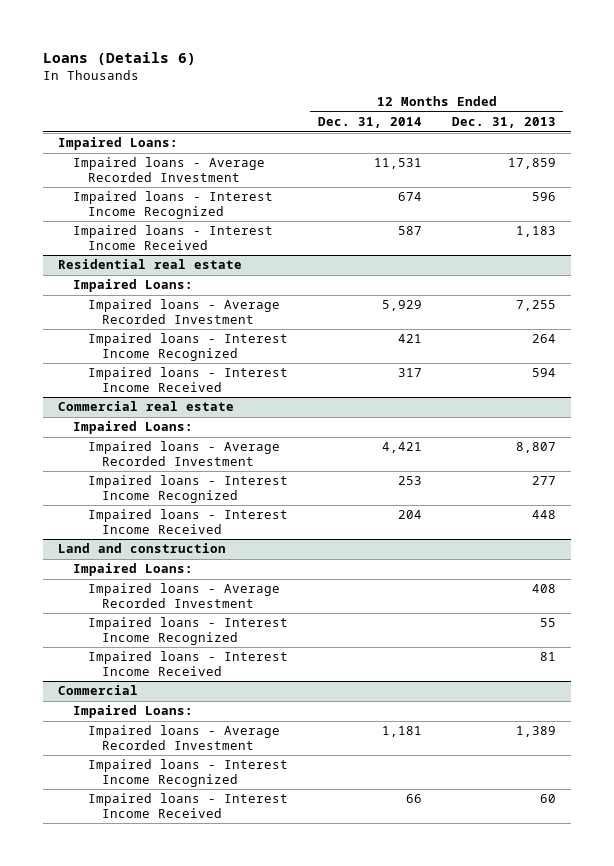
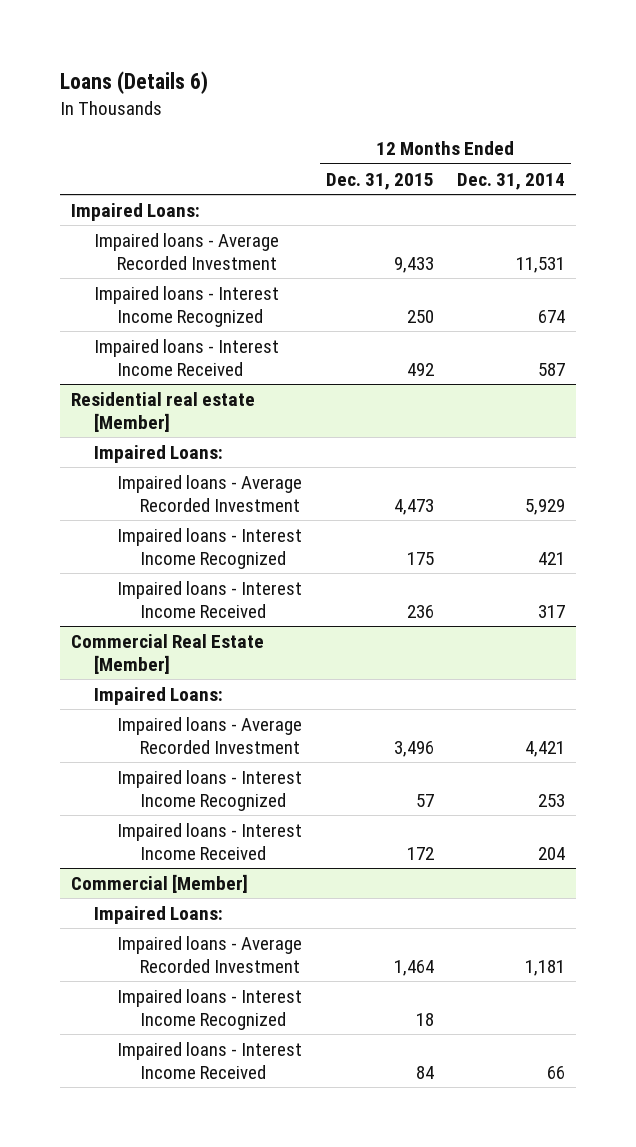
[451,117,556,129] Dec. 31, 2013 -> none
none -> [325,172,434,190] Dec. 31, 2015
[58,259,243,270] Residential real estate -> [71,391,256,432] Residential real estate [Member]
[58,401,235,412] Commercial real estate -> [71,633,265,674] Commercial Real Estate [Member]
[58,543,227,554] Land and construction -> none
[73,563,194,577] Impaired Loans: -> none
[87,583,280,609] Impaired loans - Average Recorded Investment -> none
[87,617,288,646] Impaired loans - Interest Income Recognized -> none
[87,651,288,677] Impaired loans - Interest Income Received -> none
[58,685,139,696] Commercial -> [71,873,249,893] Commercial [Member]

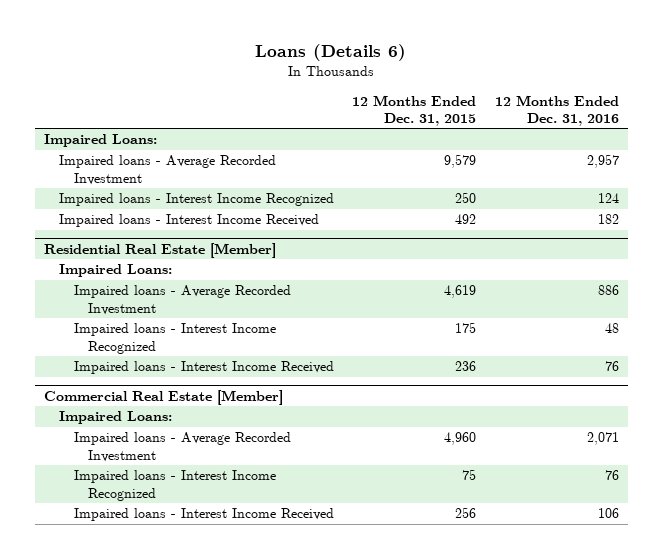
[456,172,565,190] Dec. 31, 2014 -> none
none -> [494,94,619,126] 12 Months Ended Dec. 31, 2016
[393,256,434,273] 9,433 -> [444,154,477,169] 9,579
[71,391,256,432] Residential real estate [Member] -> [44,242,277,258] Residential Real Estate [Member]
[393,498,434,515] 4,473 -> [444,285,477,299] 4,619
[71,873,249,893] Commercial [Member] -> none
[94,905,224,924] Impaired Loans: -> none
[117,935,303,973] Impaired loans - Average Recorded Investment -> none
[117,988,303,1030] Impaired loans - Interest Income Recognized -> none
[117,1041,303,1079] Impaired loans - Interest Income Received -> none
[393,740,434,757] 3,496 -> [444,432,477,446] 4,960
[415,793,434,807] 57 -> [462,469,477,481] 75
[406,846,434,860] 172 -> [455,507,477,519] 256

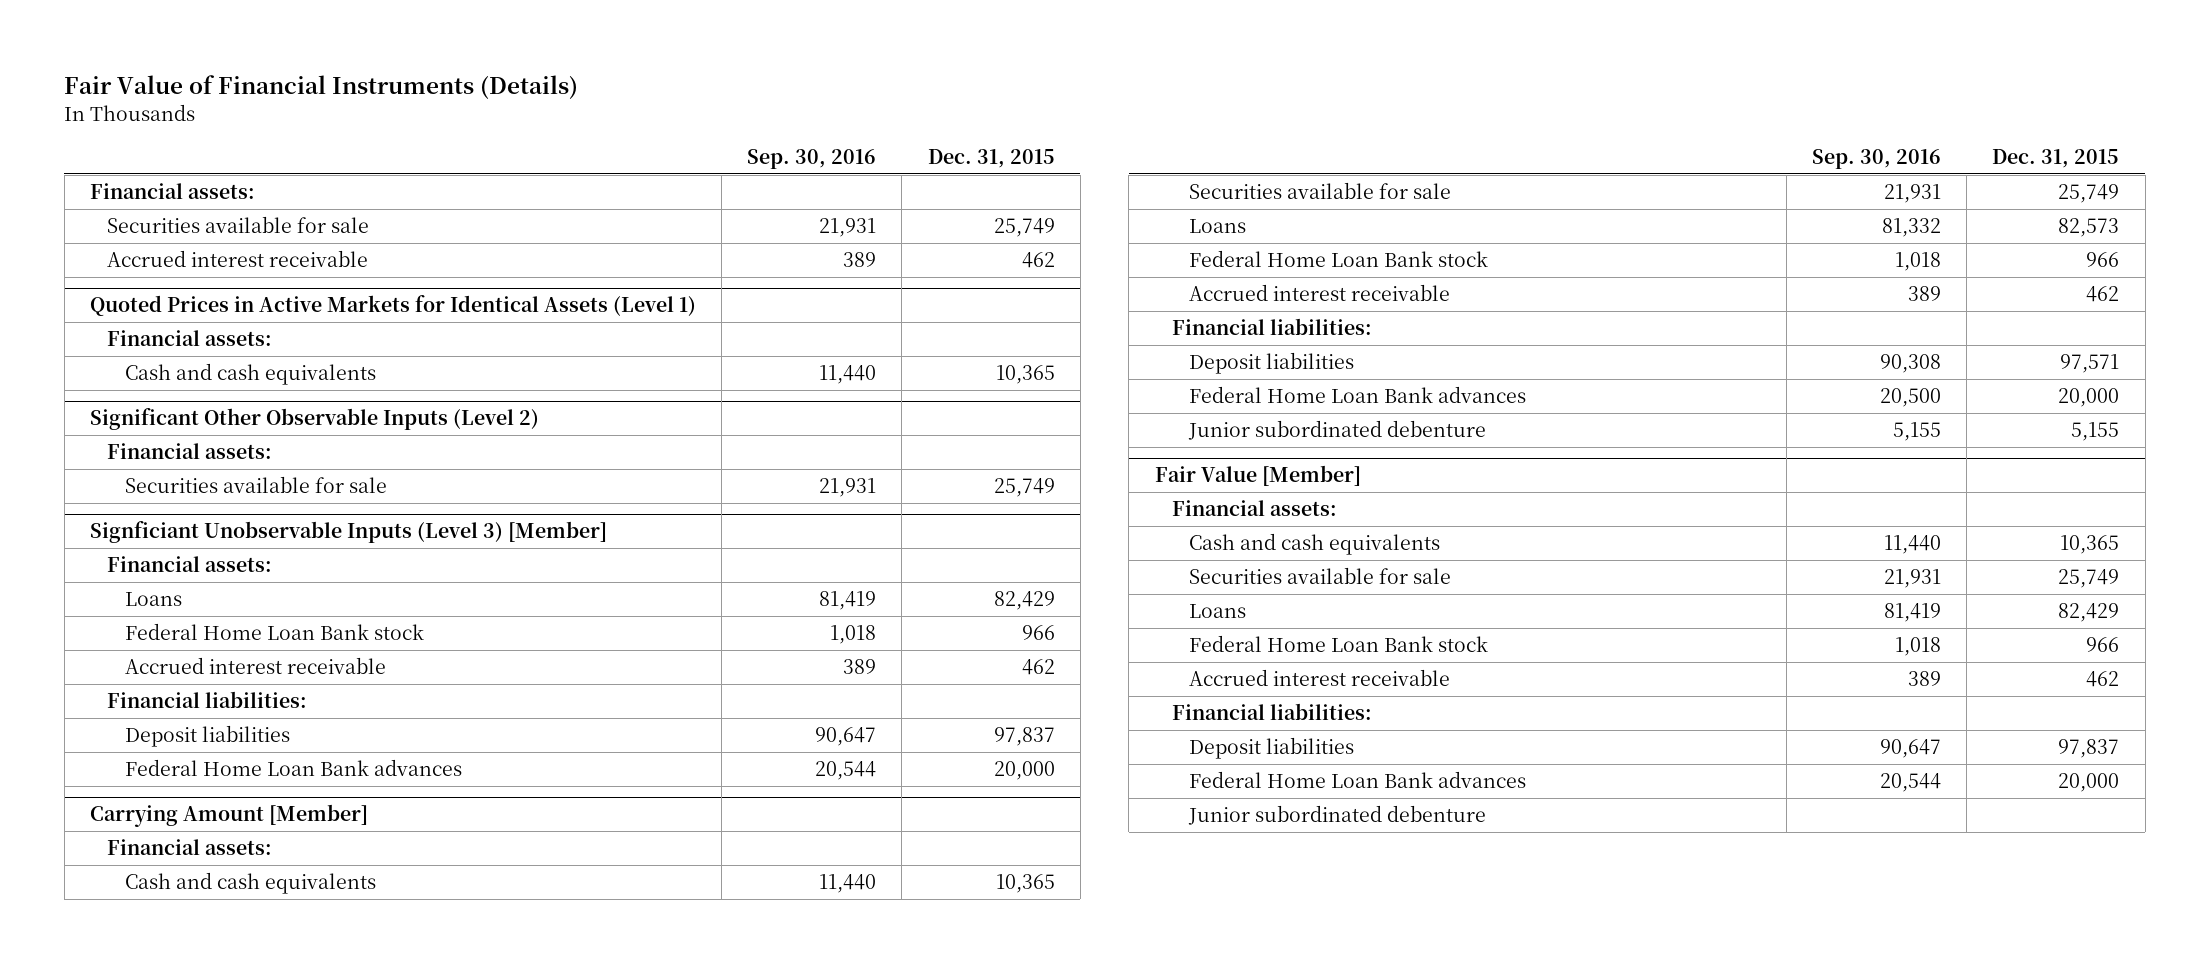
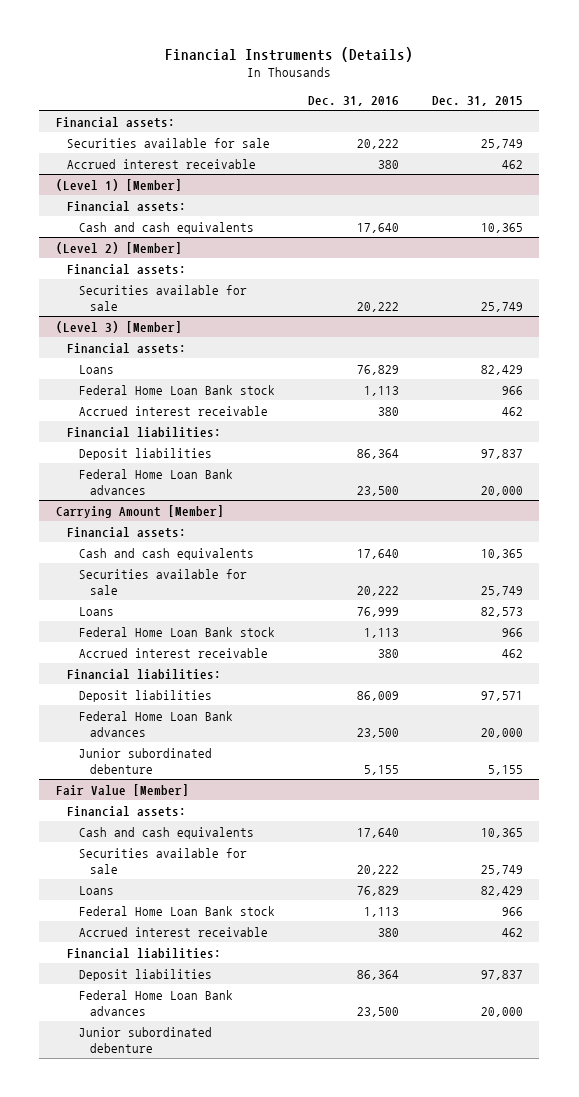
[64,75,579,100] Fair Value of Financial Instruments (Details) -> [165,47,414,63] Financial Instruments (Details)
[747,149,877,170] Sep. 30, 2016 -> none
none -> [307,95,399,106] Dec. 31, 2016
[89,295,696,317] Quoted Prices in Active Markets for Identical Assets (Level 1) -> [56,178,183,191] (Level 1) [Member]
[89,408,539,431] Significant Other Observable Inputs (Level 2) -> [56,241,183,254] (Level 2) [Member]
[89,521,607,544] Signficiant Unobservable Inputs (Level 3) [Member] -> [56,320,183,333] (Level 3) [Member]

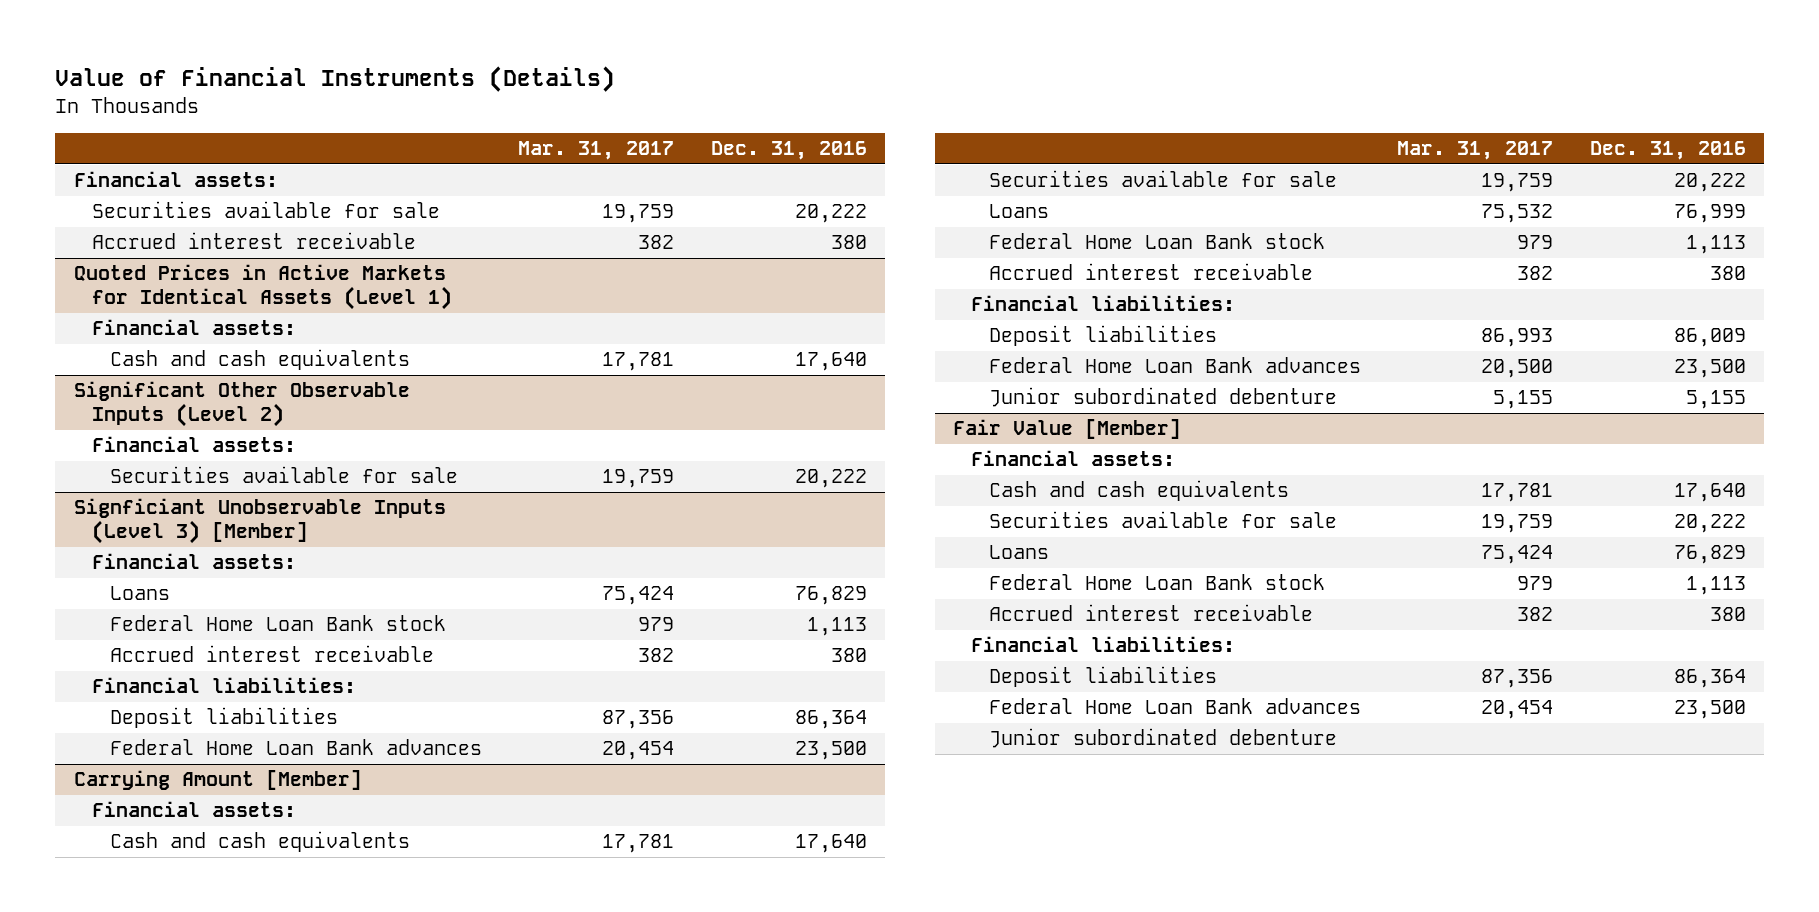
[165,47,414,63] Financial Instruments (Details) -> [55,66,616,93] Value of Financial Instruments (Details)
[431,95,523,106] Dec. 31, 2015 -> none
none -> [518,141,675,161] Mar. 31, 2017
[56,178,183,191] (Level 1) [Member] -> [73,264,452,311] Quoted Prices in Active Markets for Identical Assets (Level 1)
[56,241,183,254] (Level 2) [Member] -> [73,381,410,428] Significant Other Observable Inputs (Level 2)
[56,320,183,333] (Level 3) [Member] -> [73,498,446,545] Signficiant Unobservable Inputs (Level 3) [Member]

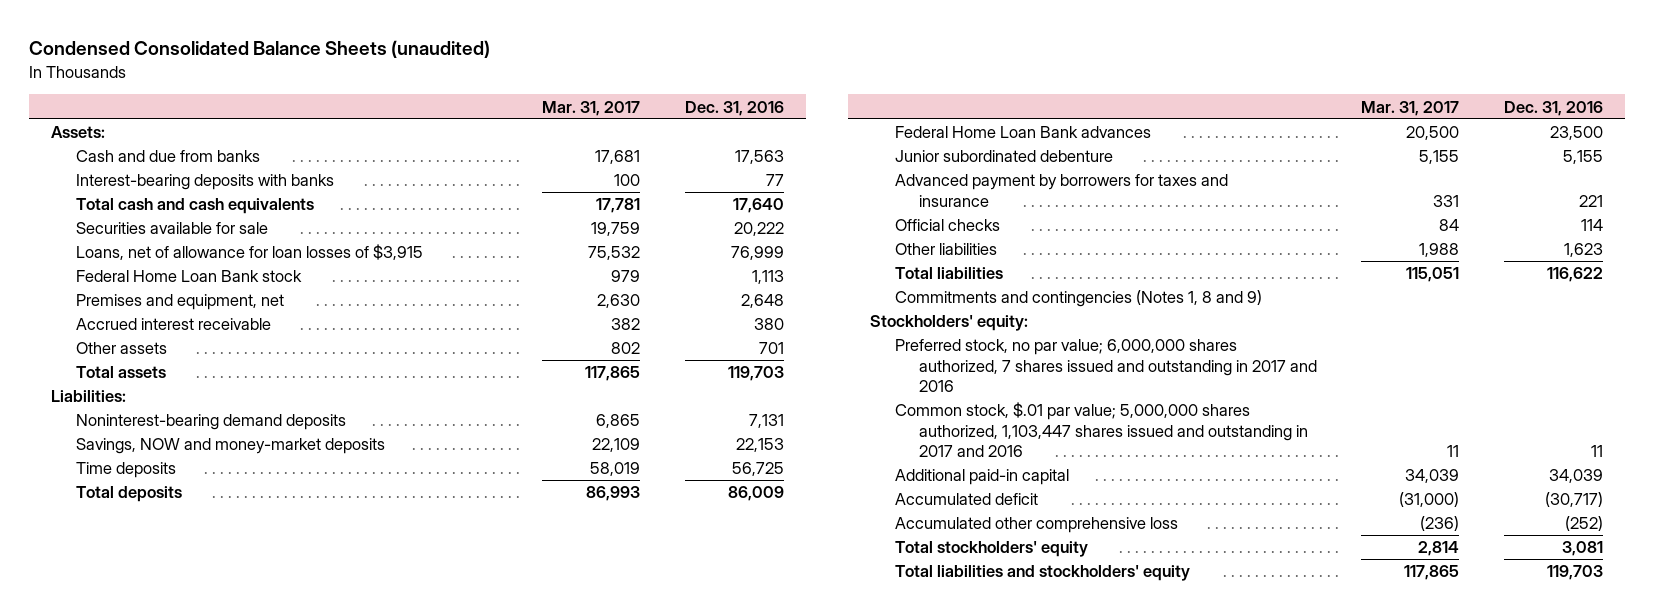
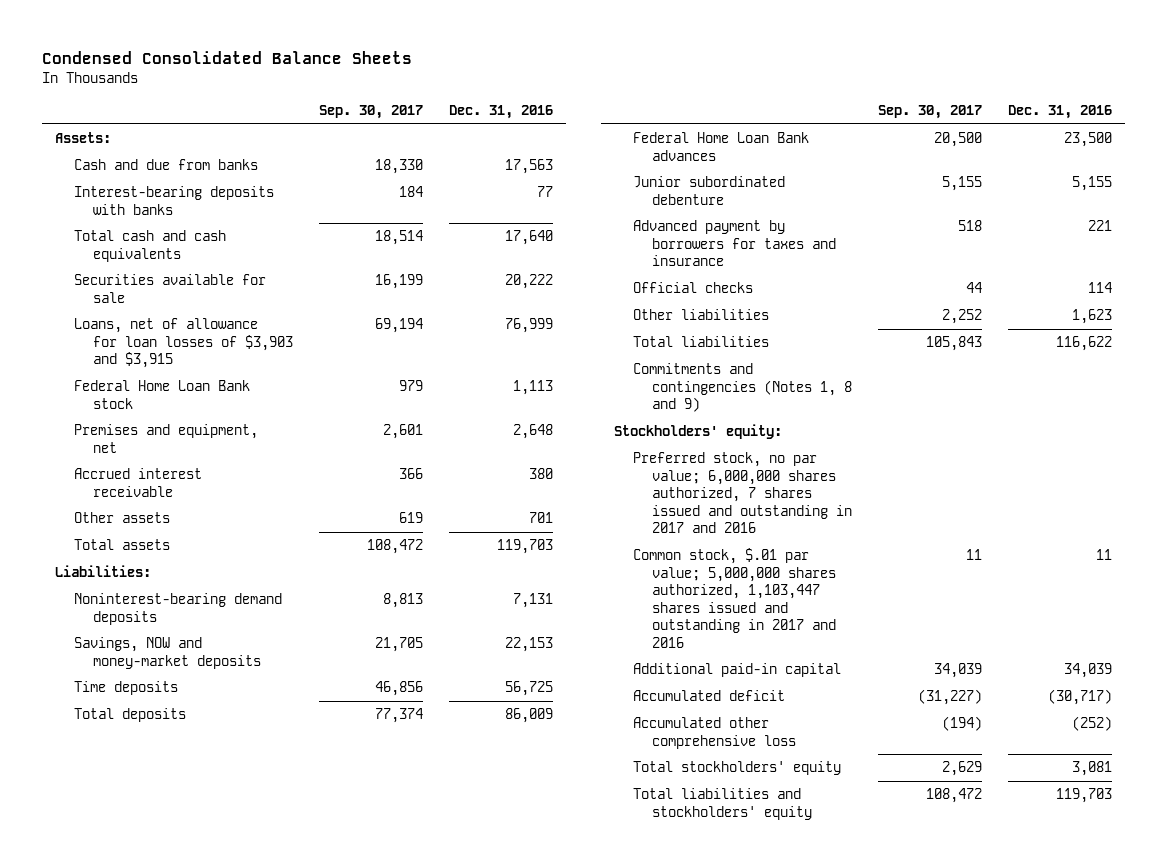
[29,40,491,59] Condensed Consolidated Balance Sheets (unaudited) -> [42,50,413,64] Condensed Consolidated Balance Sheets
[542,100,641,116] Mar. 31, 2017 -> none
none -> [318,105,423,120] Sep. 30, 2017
[75,244,423,261] Loans, net of allowance for loan losses of $3,915 -> [73,318,293,369] Loans, net of allowance for loan losses of $3,903 and $3,915

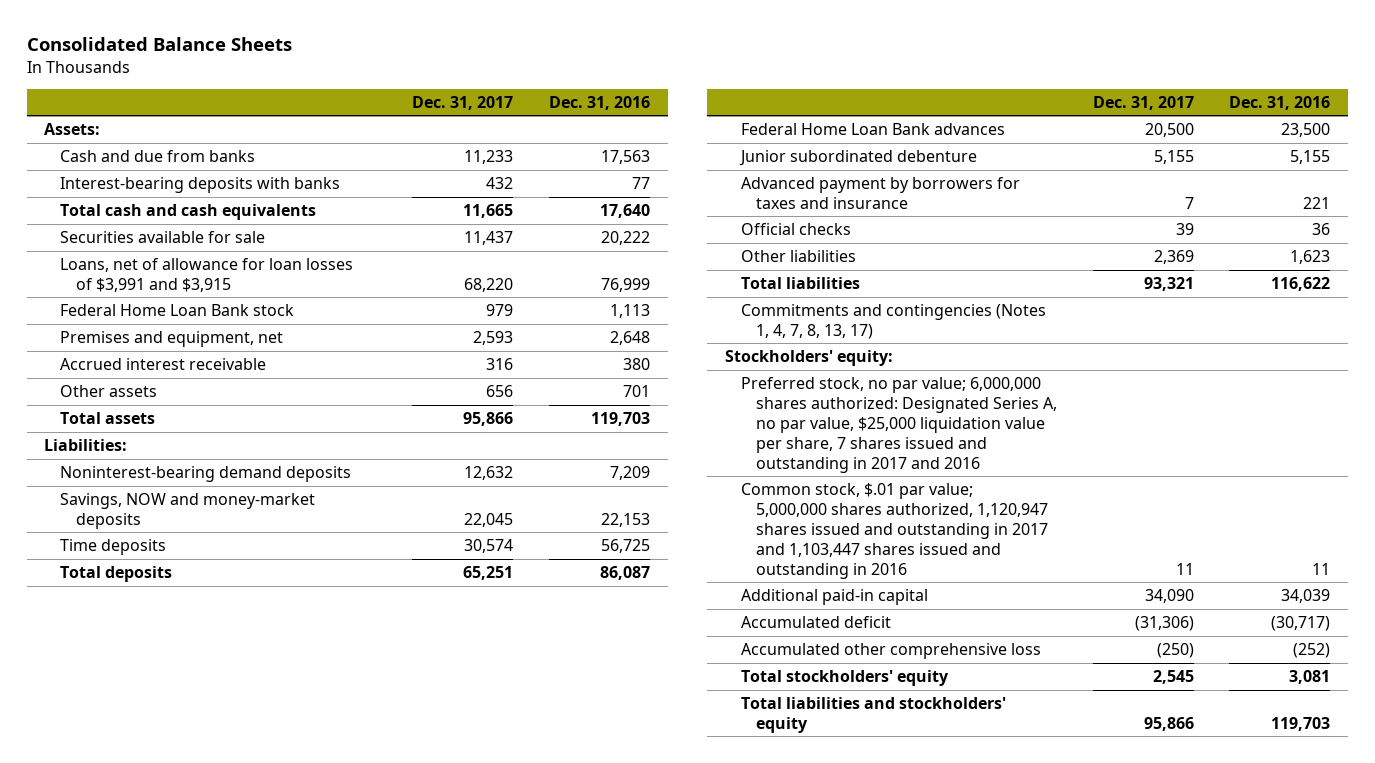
[42,50,413,64] Condensed Consolidated Balance Sheets -> [26,37,292,52] Consolidated Balance Sheets
[318,105,423,120] Sep. 30, 2017 -> none
none -> [412,95,514,110] Dec. 31, 2017
[73,318,293,369] Loans, net of allowance for loan losses of $3,903 and $3,915 -> [60,257,354,292] Loans, net of allowance for loan losses of $3,991 and $3,915
[512,593,553,609] 7,131 -> [609,465,650,480] 7,209
[504,708,553,724] 86,009 -> [599,565,650,580] 86,087
[1087,282,1112,294] 114 -> [1312,222,1331,235] 36
[632,363,852,413] Commitments and contingencies (Notes 1, 8 and 9) -> [740,303,1046,339] Commitments and contingencies (Notes 1, 4, 7, 8, 13, 17)
[632,452,852,534] Preferred stock, no par value; 6,000,000 shares authorized, 7 shares issued and outstanding in 2017 and 2016 -> [740,376,1058,473] Preferred stock, no par value; 6,000,000 shares authorized: Designated Series A, no par value, $25,000 liquidation value per share, 7 shares issued and outstanding in 2017 and 2016
[632,548,836,648] Common stock, $.01 par value; 5,000,000 shares authorized, 1,103,447 shares issued and outstanding in 2017 and 2016 -> [740,482,1049,579] Common stock, $.01 par value; 5,000,000 shares authorized, 1,120,947 shares issued and outstanding in 2017 and 1,103,447 shares issued and outstanding in 2016

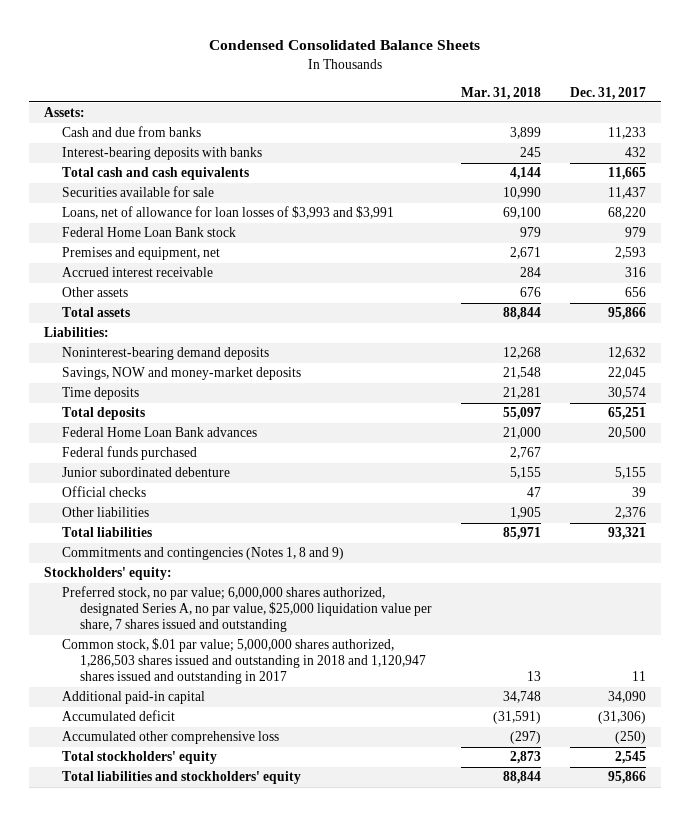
[26,37,292,52] Consolidated Balance Sheets -> [209,40,481,51] Condensed Consolidated Balance Sheets
[548,95,650,110] Dec. 31, 2016 -> none
none -> [461,86,542,100] Mar. 31, 2018
[60,257,354,292] Loans, net of allowance for loan losses of $3,991 and $3,915 -> [61,206,394,220] Loans, net of allowance for loan losses of $3,993 and $3,991
none -> [61,446,197,461] Federal funds purchased
[740,176,1020,209] Advanced payment by borrowers for taxes and insurance -> none
[1153,249,1194,264] 2,369 -> [615,507,647,520] 2,376
[740,303,1046,339] Commitments and contingencies (Notes 1, 4, 7, 8, 13, 17) -> [61,547,344,561] Commitments and contingencies (Notes 1, 8 and 9)
[740,376,1058,473] Preferred stock, no par value; 6,000,000 shares authorized: Designated Series A, no par value, $25,000 liquidation value per share, 7 shares issued and outstanding in 2017 and 2016 -> [61,586,432,633] Preferred stock, no par value; 6,000,000 shares authorized, designated Series A, no par value, $25,000 liquidation value per share, 7 shares issued and outstanding
[740,482,1049,579] Common stock, $.01 par value; 5,000,000 shares authorized, 1,120,947 shares issued and outstanding in 2017 and 1,103,447 shares issued and outstanding in 2016 -> [61,638,426,685] Common stock, $.01 par value; 5,000,000 shares authorized, 1,286,503 shares issued and outstanding in 2018 and 1,120,947 shares issued and outstanding in 2017

